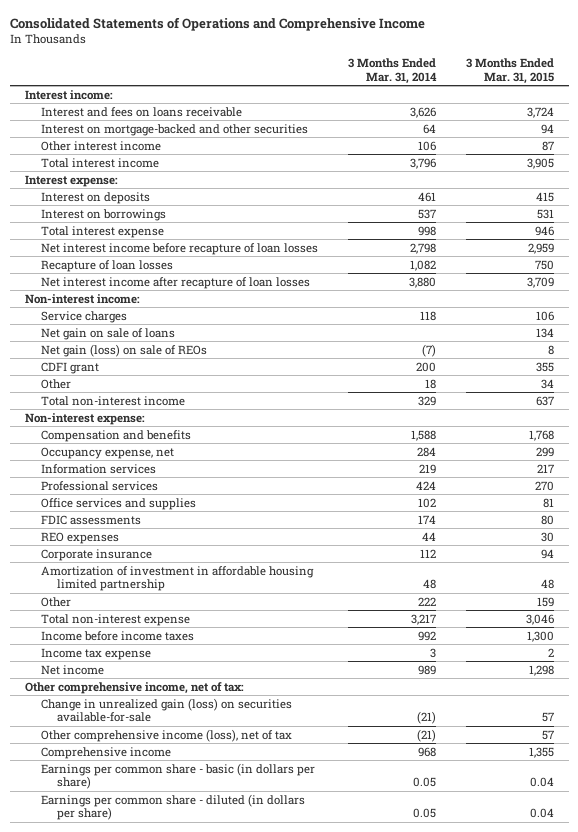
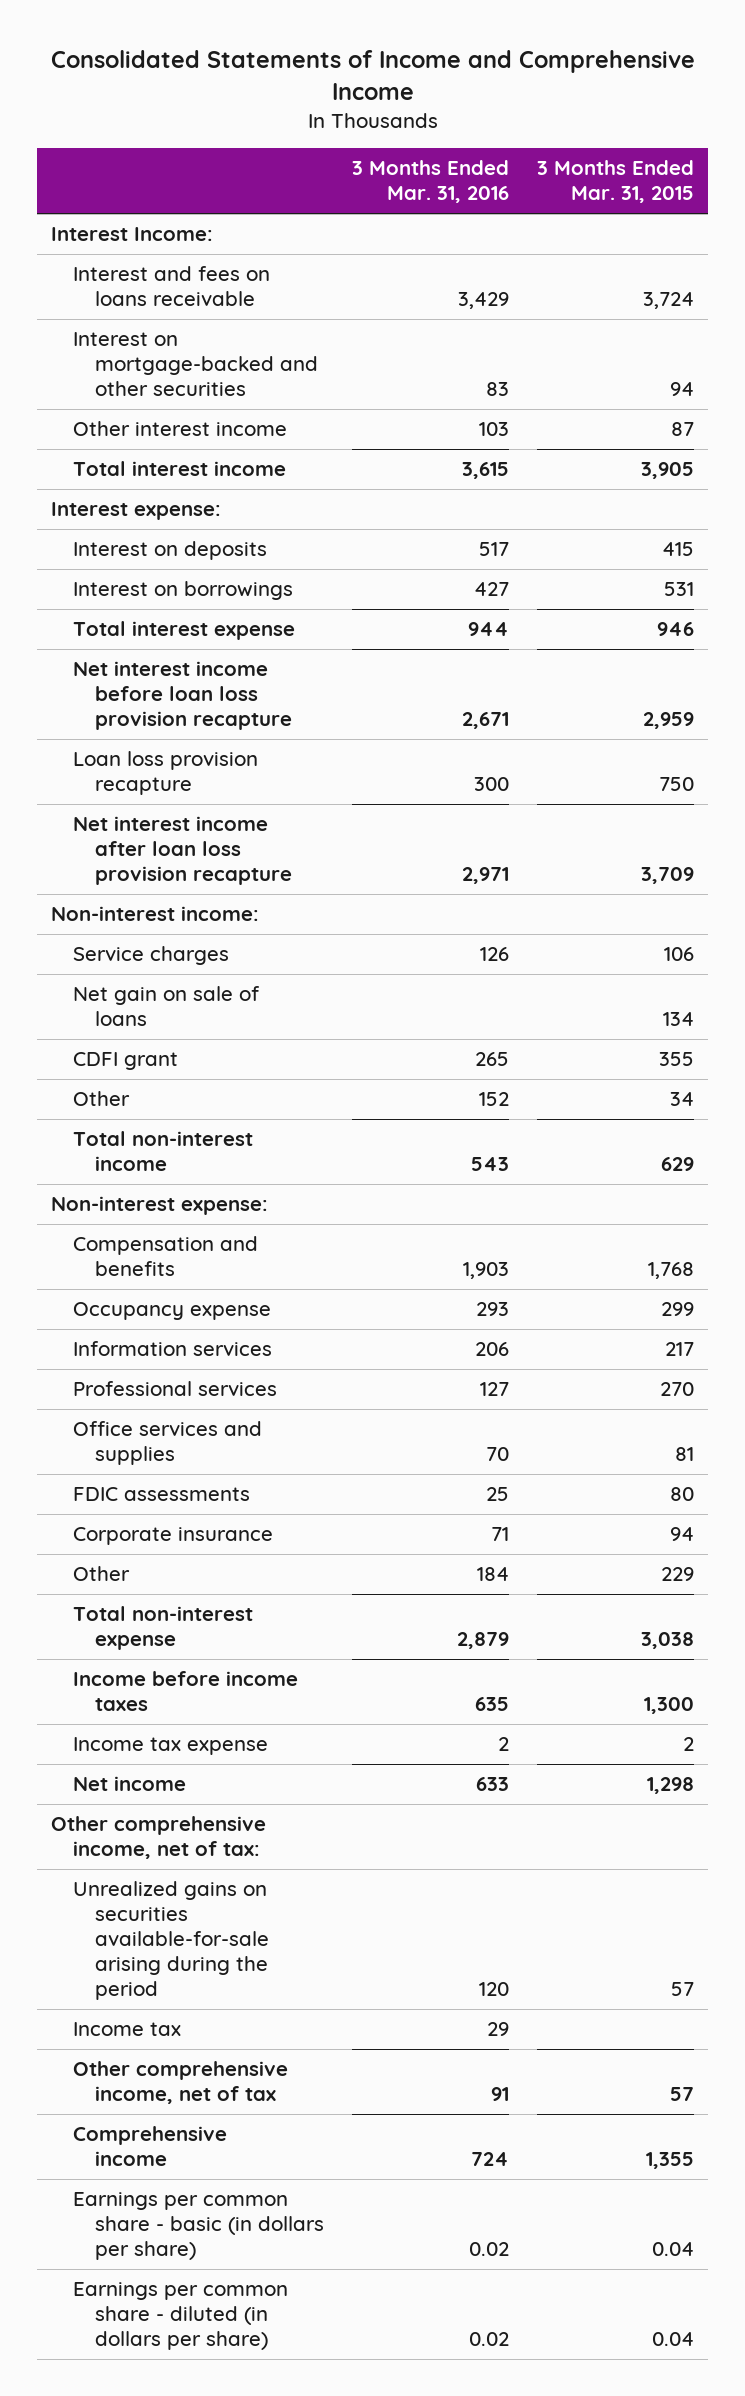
[9,16,425,31] Consolidated Statements of Operations and Comprehensive Income -> [50,50,695,101] Consolidated Statements of Income and Comprehensive Income
[347,58,437,84] 3 Months Ended Mar. 31, 2014 -> none
none -> [352,160,510,204] 3 Months Ended Mar. 31, 2016
[24,89,113,100] Interest income: -> [50,227,213,242] Interest Income:
[40,242,318,255] Net interest income before recapture of loan losses -> [73,661,293,731] Net interest income before loan loss provision recapture
[40,259,173,272] Recapture of loan losses -> [73,751,259,796] Loan loss provision recapture
[40,276,310,289] Net interest income after recapture of loan losses -> [73,816,293,886] Net interest income after loan loss provision recapture
[40,343,207,357] Net gain (loss) on sale of REOs -> none
[535,395,554,406] 637 -> [661,1157,695,1172] 629
[40,446,174,459] Occupancy expense, net -> [73,1302,272,1321] Occupancy expense
[40,531,119,544] REO expenses -> none
[40,565,314,592] Amortization of investment in affordable housing limited partnership -> none
[536,596,554,607] 159 -> [661,1567,695,1582] 229
[525,613,554,625] 3,046 -> [641,1632,695,1650] 3,038
[40,697,292,723] Change in unrealized gain (loss) on securities available-for-sale -> [73,1881,270,2001] Unrealized gains on securities available-for-sale arising during the period
none -> [73,2022,182,2037] Income tax
[40,728,292,742] Other comprehensive income (loss), net of tax -> [73,2061,289,2105] Other comprehensive income, net of tax

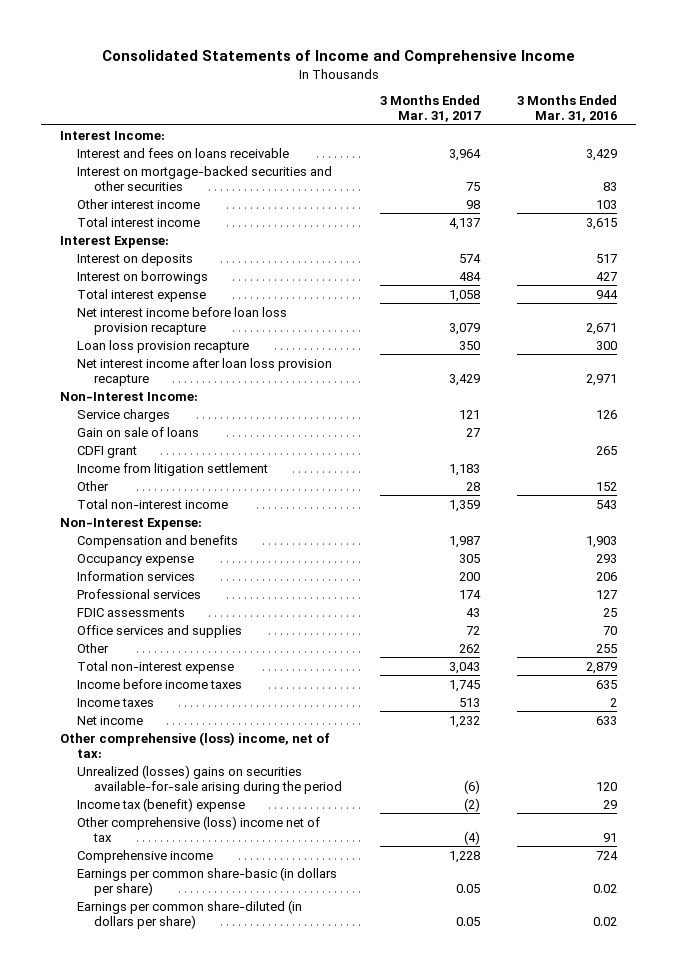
[537,160,695,204] 3 Months Ended Mar. 31, 2015 -> none
none -> [379,95,481,123] 3 Months Ended Mar. 31, 2017
[73,332,319,397] Interest on mortgage-backed and other securities -> [76,165,332,191] Interest on mortgage-backed securities and other securities
[50,502,221,521] Interest expense: -> [60,235,170,248] Interest Expense:
[50,906,259,922] Non-interest income: -> [60,391,199,401] Non-Interest Income:
[73,986,261,1027] Net gain on sale of loans -> [76,426,199,437] Gain on sale of loans
none -> [76,462,268,476] Income from litigation settlement
[50,1196,268,1216] Non-interest expense: -> [60,517,203,530] Non-Interest Expense:
[73,1527,274,1546] Corporate insurance -> none
[73,1421,263,1466] Office services and supplies -> [76,624,242,638] Office services and supplies
[477,1567,510,1582] 184 -> [596,643,618,653] 255
[73,1737,269,1756] Income tax expense -> [76,697,154,707] Income taxes
[50,1816,266,1860] Other comprehensive income, net of tax: -> [60,731,331,758] Other comprehensive (loss) income, net of tax:
[73,1881,270,2001] Unrealized gains on securities available-for-sale arising during the period -> [76,764,342,794] Unrealized (losses) gains on securities available-for-sale arising during the period
[73,2022,182,2037] Income tax -> [76,797,245,812] Income tax (benefit) expense
[73,2061,289,2105] Other comprehensive income, net of tax -> [76,815,320,842] Other comprehensive (loss) income net of tax
[73,2192,325,2261] Earnings per common share - basic (in dollars per share) -> [76,866,337,896] Earnings per common share-basic (in dollars per share)
[73,2282,289,2351] Earnings per common share - diluted (in dollars per share) -> [76,899,302,929] Earnings per common share-diluted (in dollars per share)

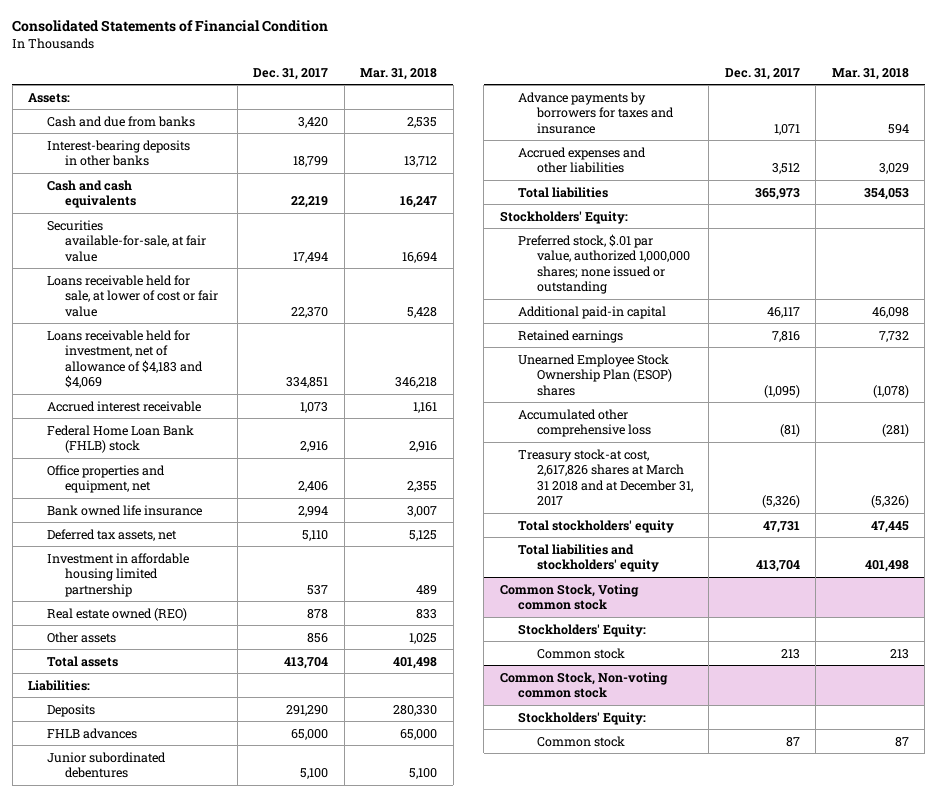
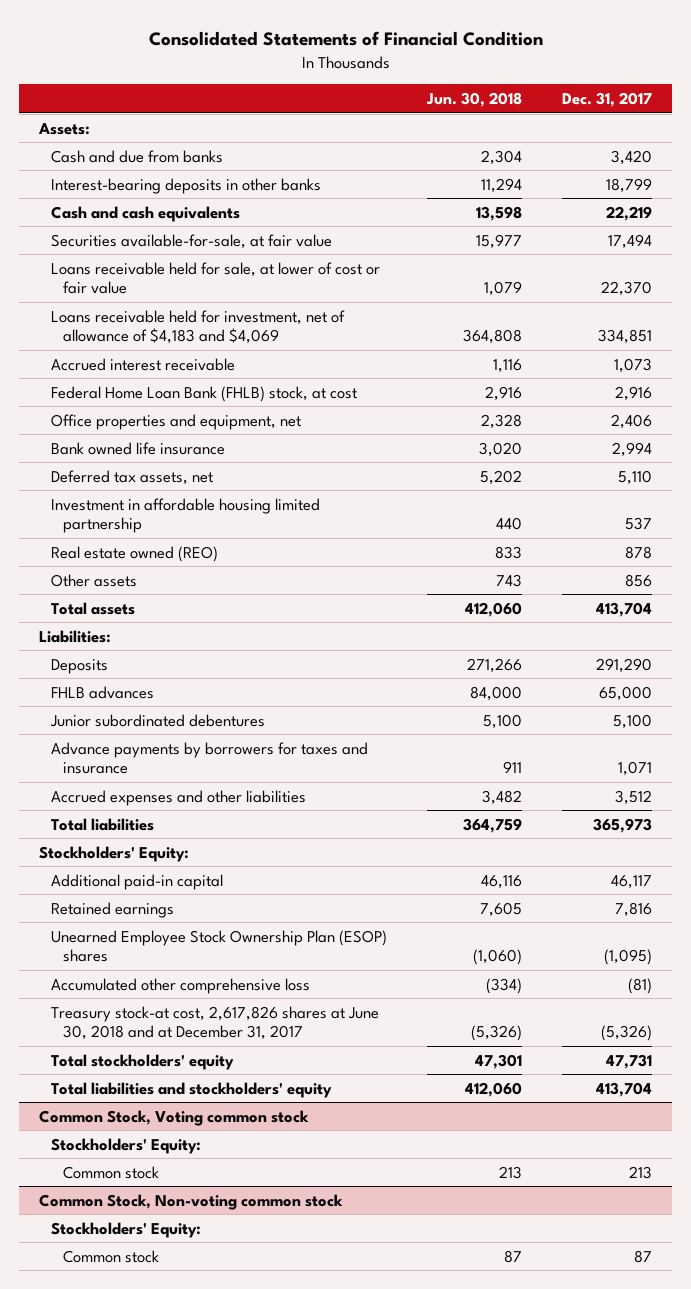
[360,67,438,80] Mar. 31, 2018 -> none
none -> [426,91,523,107] Jun. 30, 2018
[46,424,194,454] Federal Home Loan Bank (FHLB) stock -> [51,385,358,402] Federal Home Loan Bank (FHLB) stock, at cost
[518,233,690,295] Preferred stock, $.01 par value, authorized 1,000,000 shares; none issued or outstanding -> none
[518,448,693,507] Treasury stock-at cost, 2,617,826 shares at March 31 2018 and at December 31, 2017 -> [51,1005,380,1041] Treasury stock-at cost, 2,617,826 shares at June 30, 2018 and at December 31, 2017

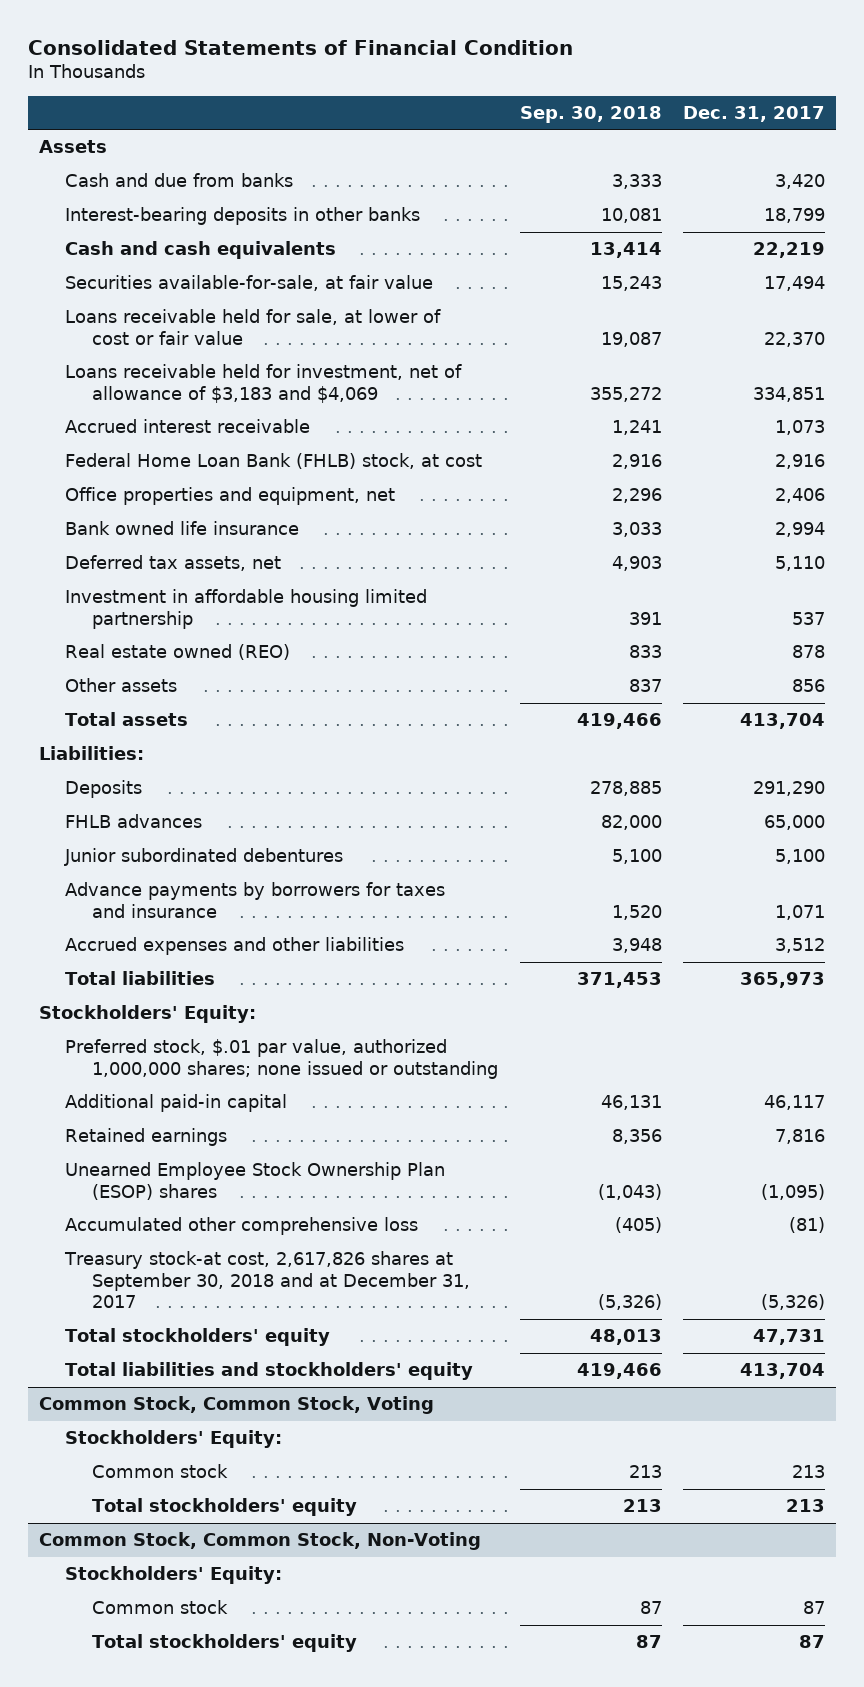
[426,91,523,107] Jun. 30, 2018 -> none
none -> [519,105,662,123] Sep. 30, 2018
[37,122,90,135] Assets: -> [38,140,107,154] Assets
[51,309,346,345] Loans receivable held for investment, net of allowance of $4,183 and $4,069 -> [65,364,463,403] Loans receivable held for investment, net of allowance of $3,183 and $4,069
none -> [65,1039,498,1079] Preferred stock, $.01 par value, authorized 1,000,000 shares; none issued or outstanding
[51,1005,380,1041] Treasury stock-at cost, 2,617,826 shares at June 30, 2018 and at December 31, 2017 -> [64,1251,470,1309] Treasury stock-at cost, 2,617,826 shares at September 30, 2018 and at December 31, 2017
[38,1109,309,1126] Common Stock, Voting common stock -> [38,1396,434,1415] Common Stock, Common Stock, Voting
none -> [91,1498,357,1517] Total stockholders' equity
[38,1193,343,1210] Common Stock, Non-voting common stock -> [38,1532,481,1551] Common Stock, Common Stock, Non-Voting
none -> [91,1634,357,1653] Total stockholders' equity

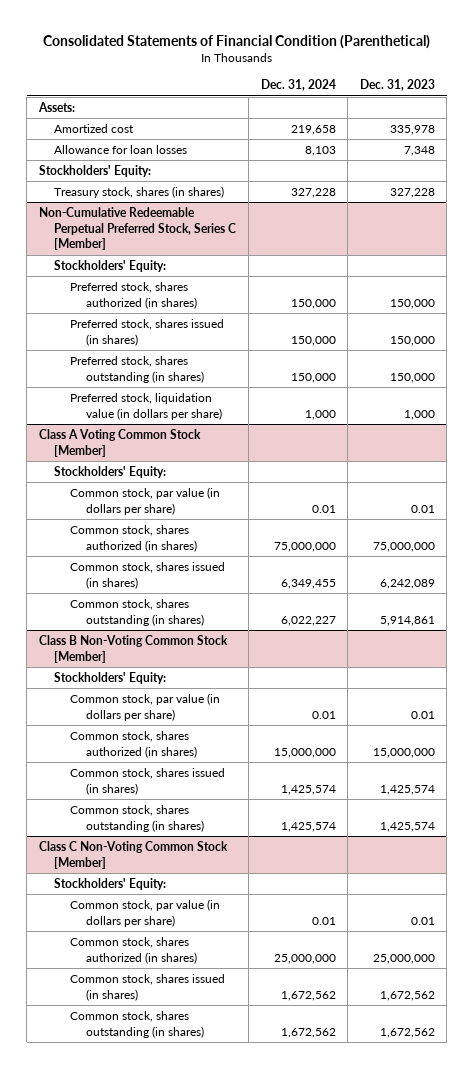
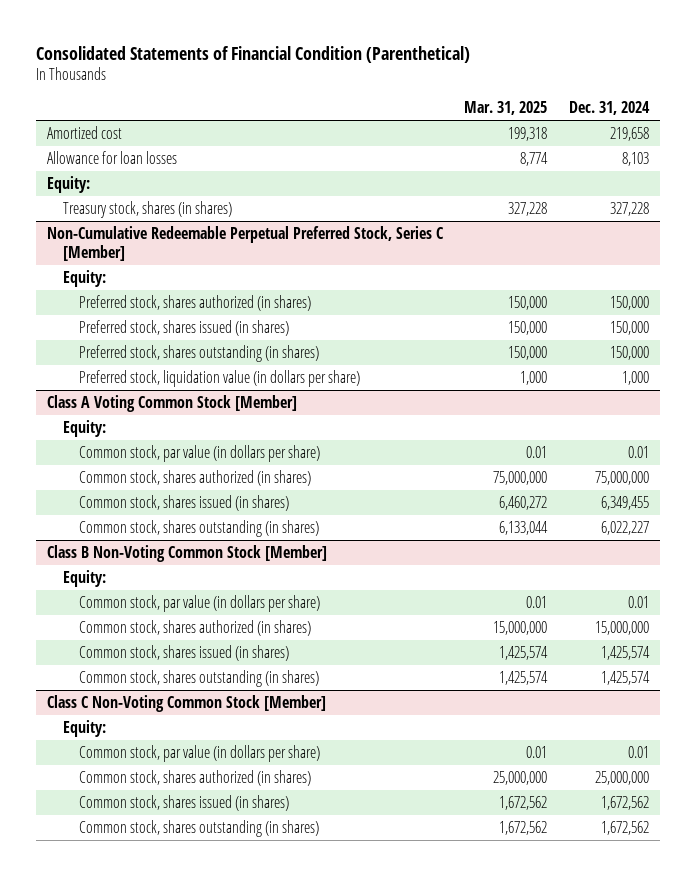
[359,79,435,92] Dec. 31, 2023 -> none
none -> [464,101,548,116] Mar. 31, 2025
[37,102,75,113] Assets: -> none
[38,165,151,178] Stockholders' Equity: -> [46,175,90,193] Equity:
[54,260,167,273] Stockholders' Equity: -> [62,269,106,287] Equity:
[54,466,167,479] Stockholders' Equity: -> [62,419,106,437] Equity:
[54,672,167,685] Stockholders' Equity: -> [62,569,106,587] Equity:
[54,878,167,891] Stockholders' Equity: -> [62,719,106,737] Equity:

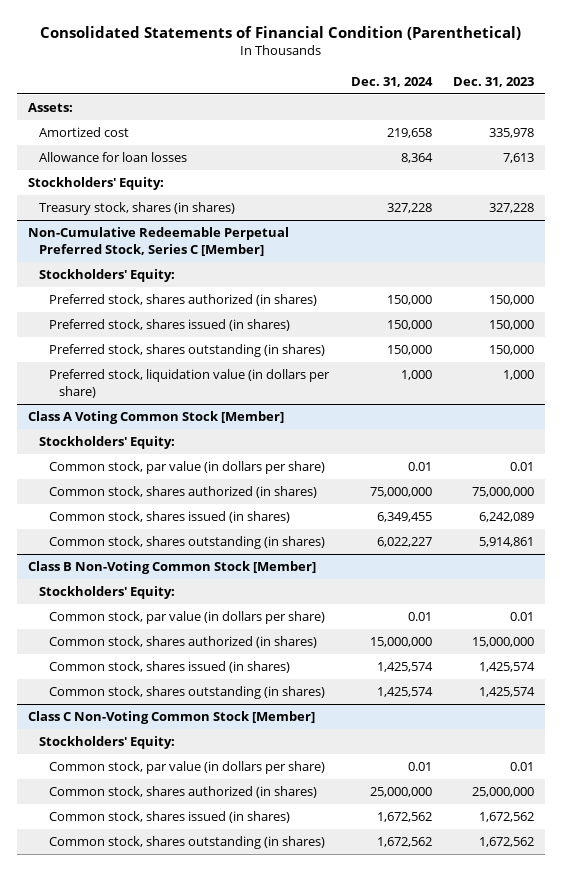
[464,101,548,116] Mar. 31, 2025 -> none
none -> [453,76,535,87] Dec. 31, 2023
none -> [28,103,74,113] Assets:
[622,151,650,166] 8,103 -> [400,153,433,164] 8,364
[46,175,90,193] Equity: -> [28,177,165,191] Stockholders' Equity:
[62,269,106,287] Equity: -> [38,269,175,283] Stockholders' Equity:
[62,419,106,437] Equity: -> [38,436,175,450] Stockholders' Equity:
[62,569,106,587] Equity: -> [38,586,175,600] Stockholders' Equity:
[62,719,106,737] Equity: -> [38,736,175,750] Stockholders' Equity:

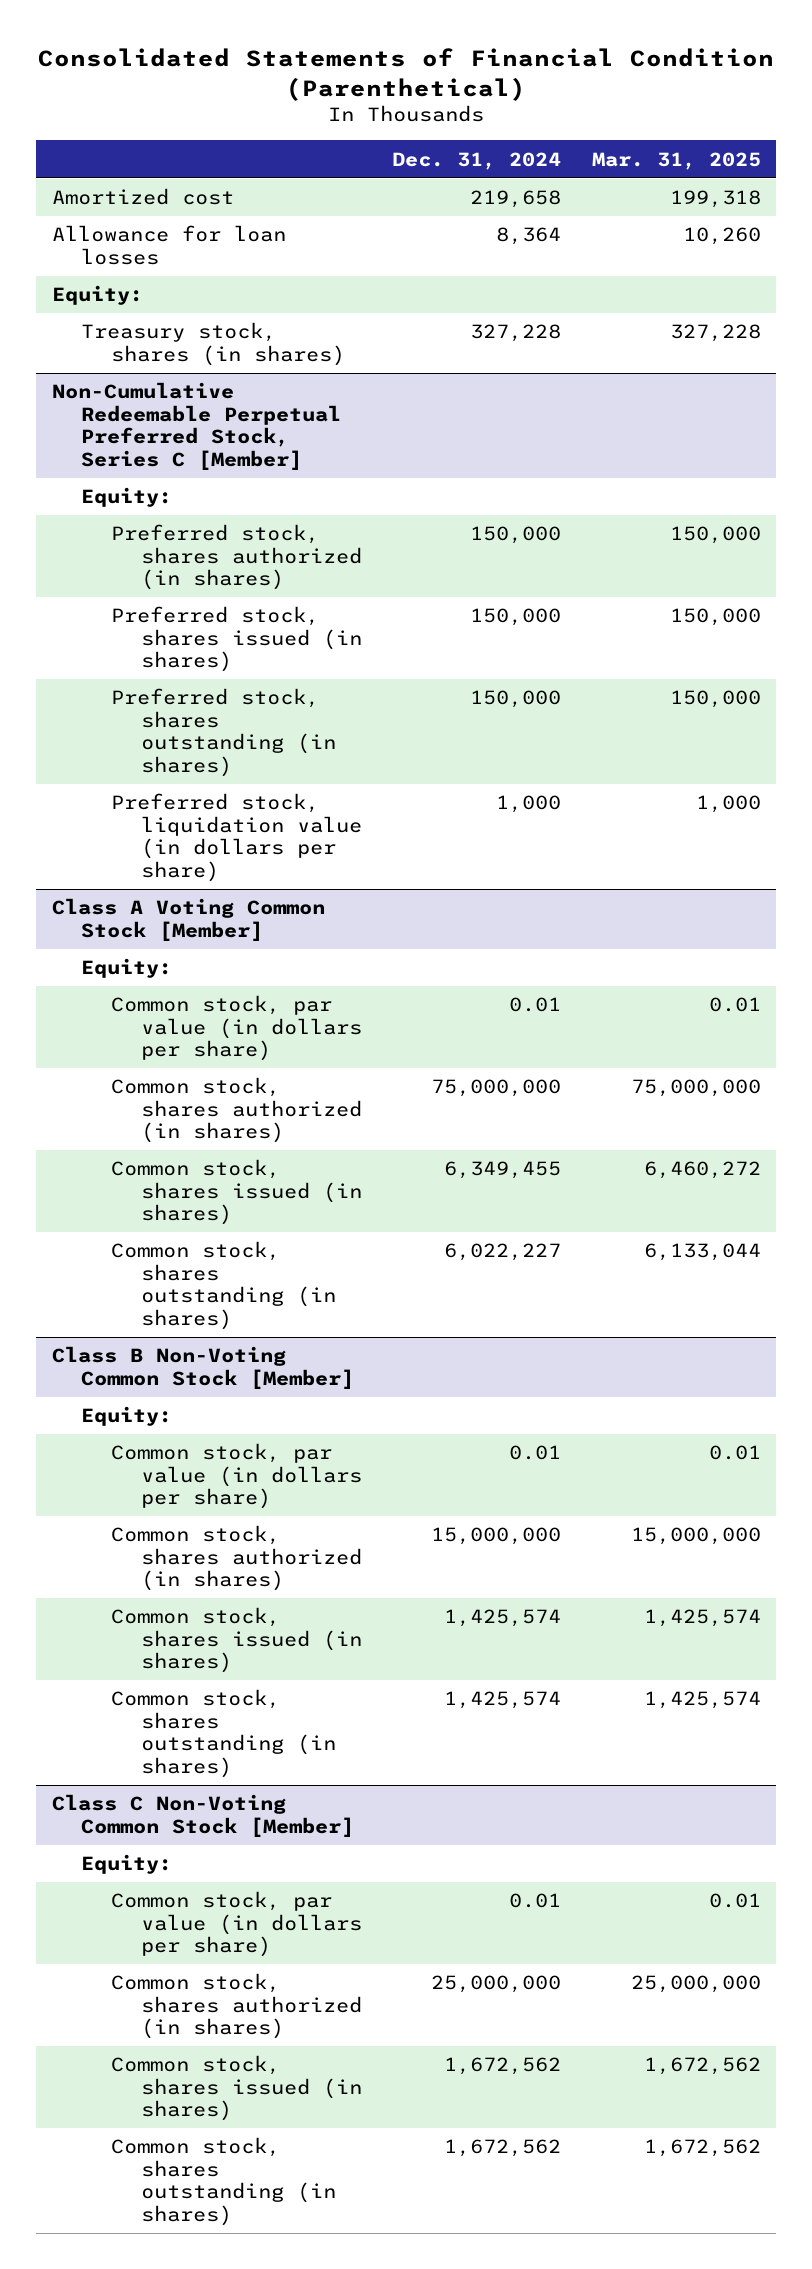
[453,76,535,87] Dec. 31, 2023 -> none
none -> [591,151,761,170] Mar. 31, 2025
[28,103,74,113] Assets: -> none
[28,177,165,191] Stockholders' Equity: -> [51,285,143,306] Equity:
[38,269,175,283] Stockholders' Equity: -> [81,487,173,508] Equity:
[38,436,175,450] Stockholders' Equity: -> [81,958,173,979] Equity:
[38,586,175,600] Stockholders' Equity: -> [81,1406,173,1427] Equity:
[38,736,175,750] Stockholders' Equity: -> [81,1854,173,1875] Equity:

